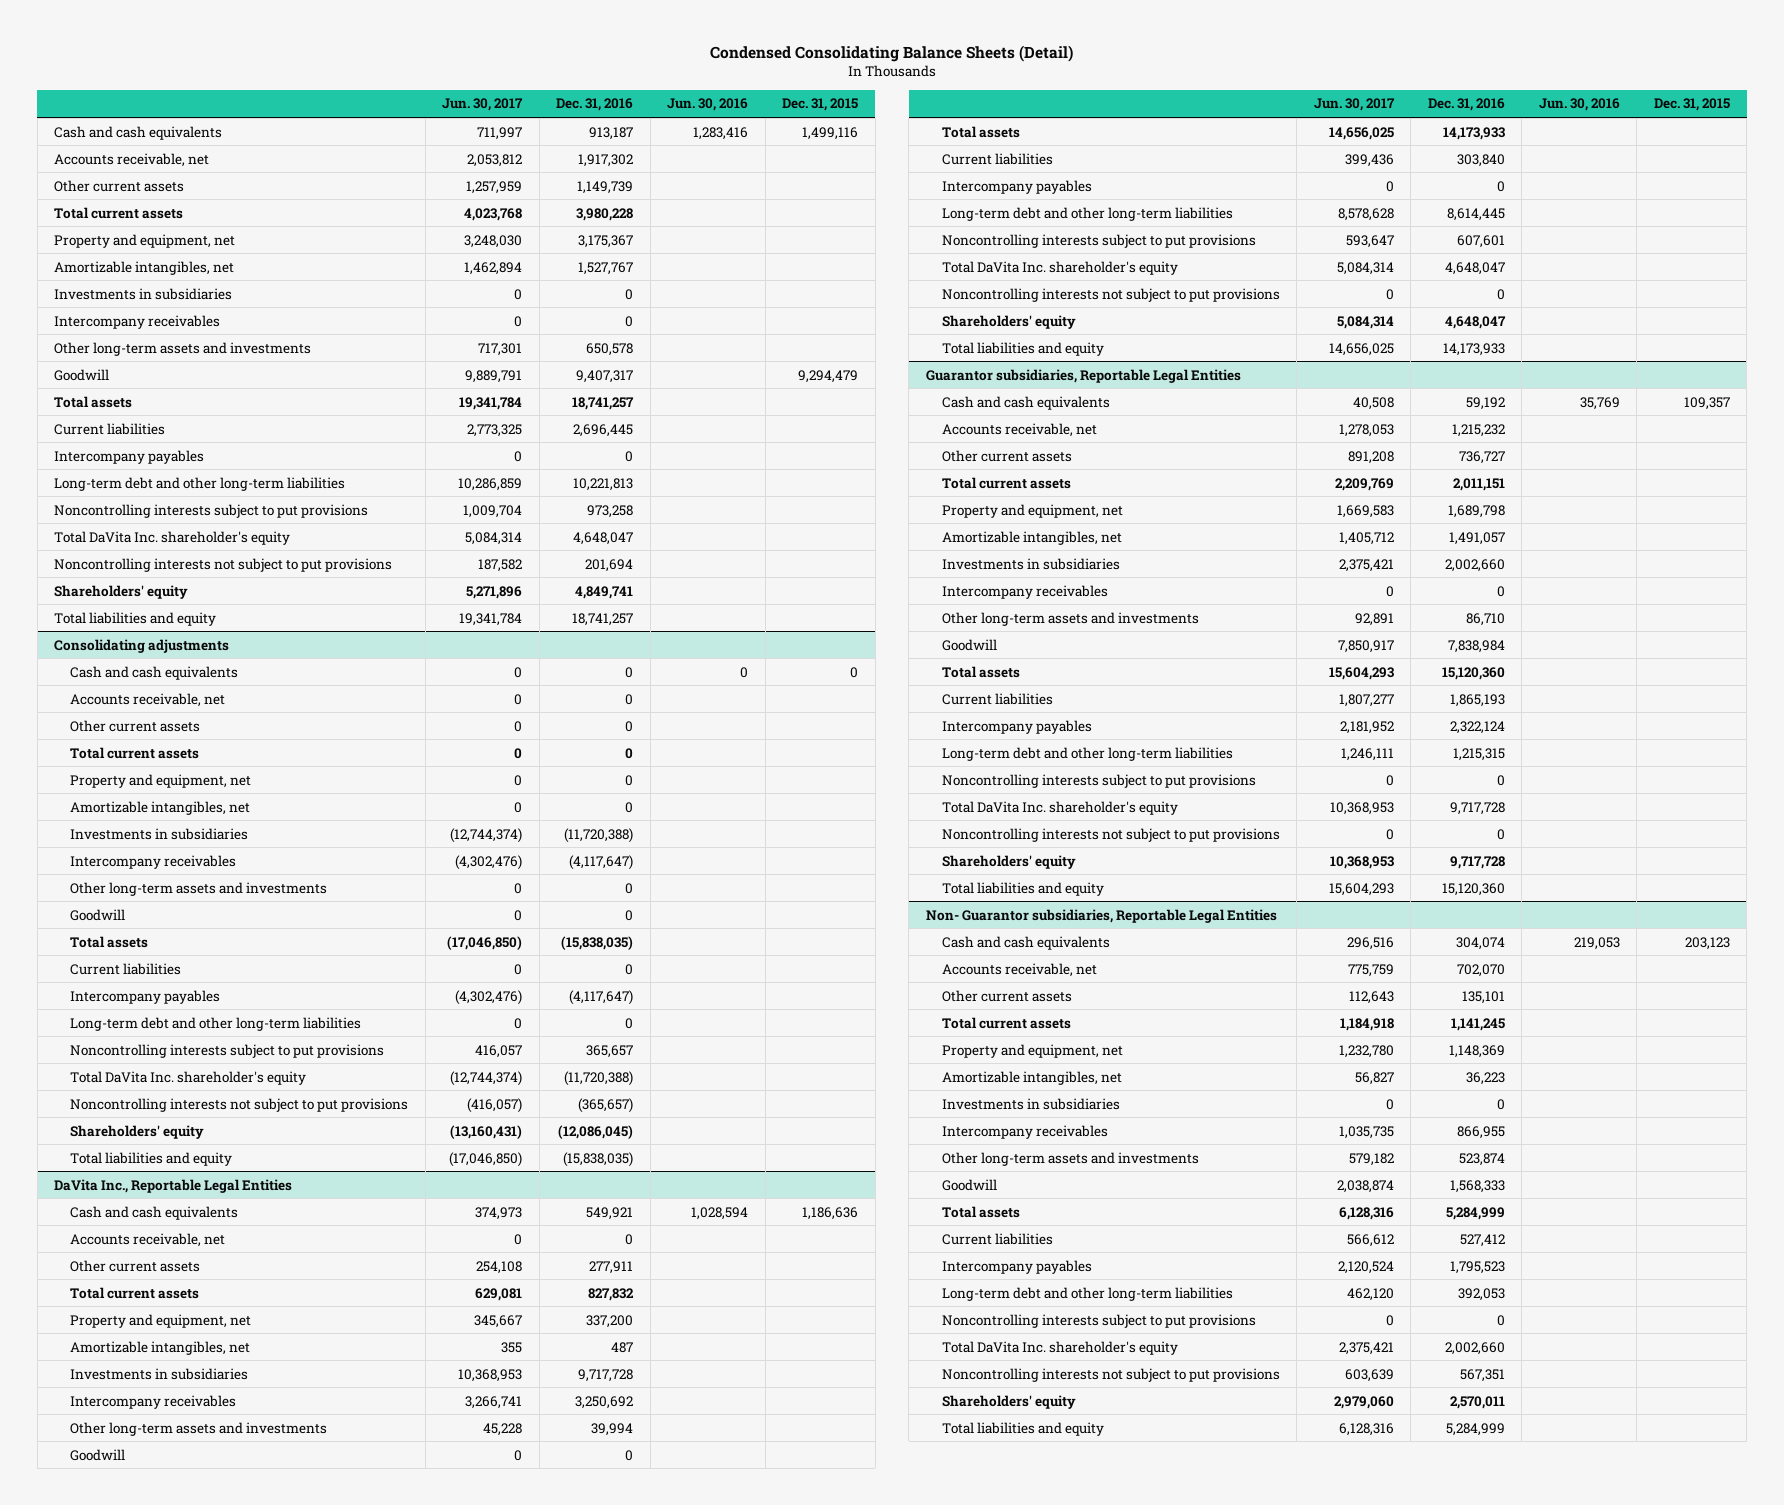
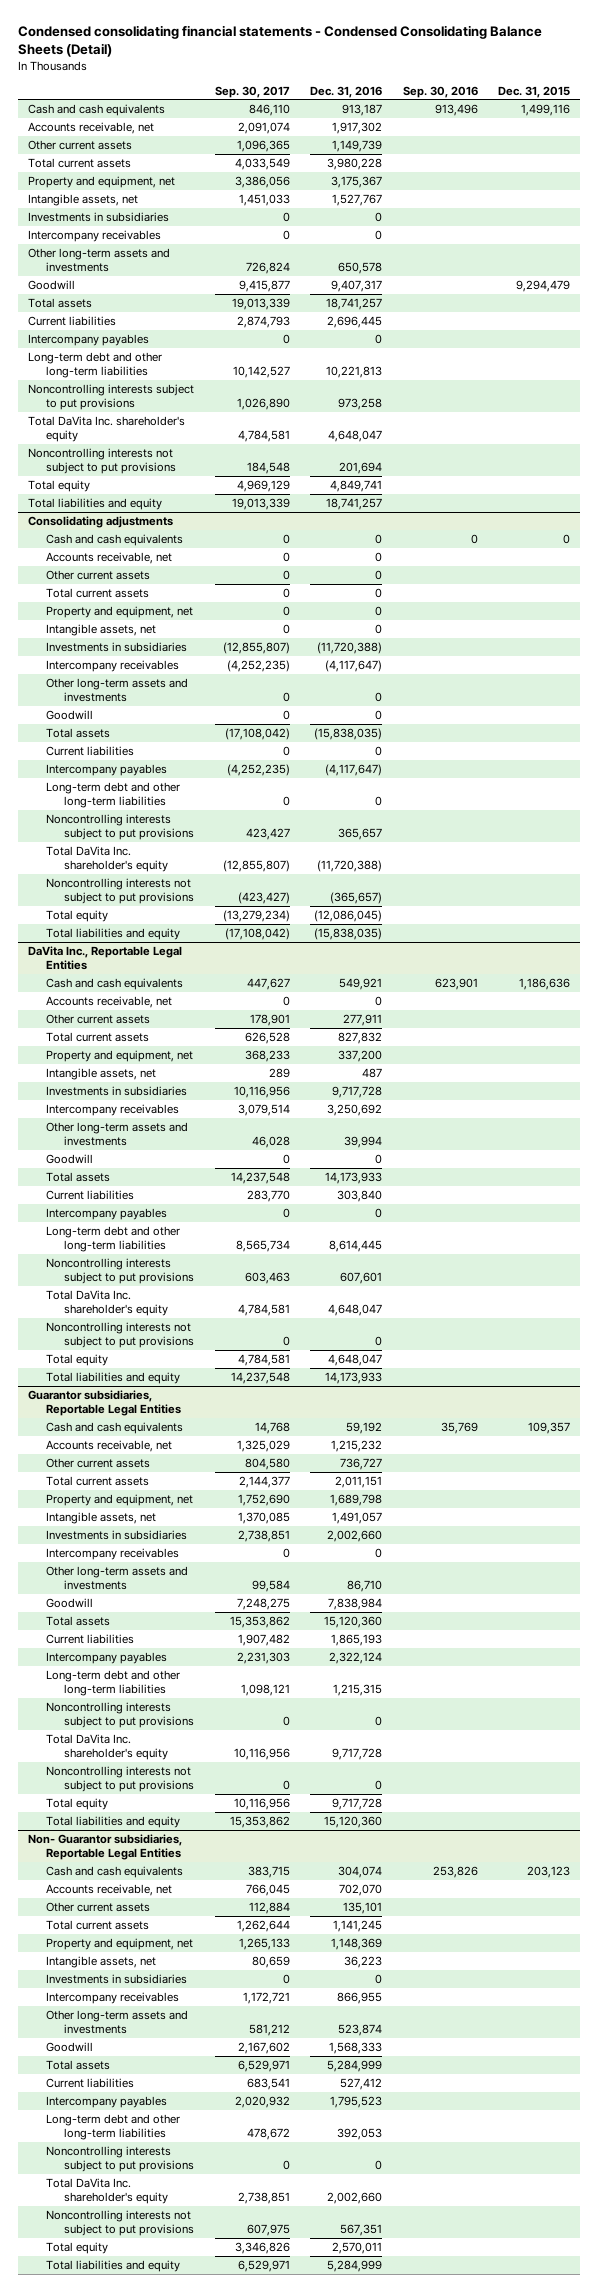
[709,44,1073,62] Condensed Consolidating Balance Sheets (Detail) -> [18,25,543,58] Condensed consolidating financial statements - Condensed Consolidating Balance Sheets (Detail)
[442,98,524,112] Jun. 30, 2017 -> none
[667,98,749,112] Jun. 30, 2016 -> none
none -> [214,85,290,98] Sep. 30, 2017
none -> [402,85,478,98] Sep. 30, 2016
[54,260,235,275] Amortizable intangibles, net -> [28,193,139,206] Intangible assets, net
[54,584,189,599] Shareholders' equity -> [28,479,91,492] Total equity
[70,800,251,815] Amortizable intangibles, net -> [46,623,157,636] Intangible assets, net
[70,1124,205,1139] Shareholders' equity -> [46,909,109,922] Total equity
[70,1340,251,1355] Amortizable intangibles, net -> [46,1067,157,1080] Intangible assets, net
[941,314,1076,329] Shareholders' equity -> [46,1353,109,1366] Total equity
[941,530,1122,545] Amortizable intangibles, net -> [46,1511,157,1524] Intangible assets, net
[941,854,1076,869] Shareholders' equity -> [46,1797,109,1810] Total equity
[941,1070,1122,1085] Amortizable intangibles, net -> [46,1955,157,1968] Intangible assets, net
[941,1394,1076,1409] Shareholders' equity -> [46,2241,109,2254] Total equity

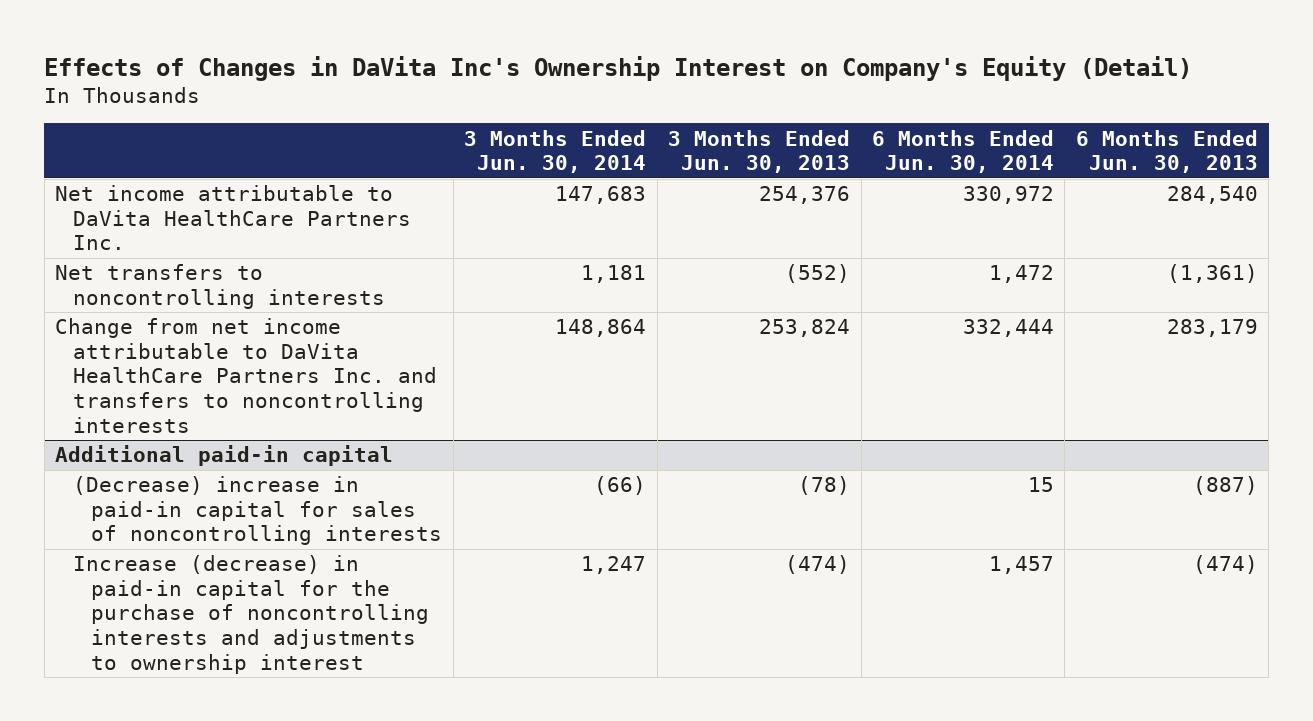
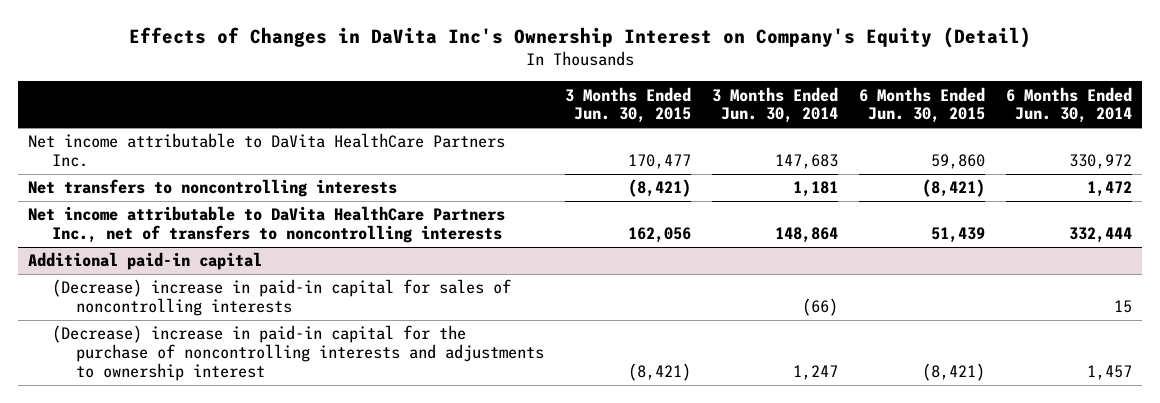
[668,129,851,174] 3 Months Ended Jun. 30, 2013 -> none
[1075,129,1258,174] 6 Months Ended Jun. 30, 2013 -> none
none -> [565,86,692,124] 3 Months Ended Jun. 30, 2015
none -> [858,86,985,124] 6 Months Ended Jun. 30, 2015
[55,318,438,433] Change from net income attributable to DaVita HealthCare Partners Inc. and transfers to noncontrolling interests -> [27,206,505,244] Net income attributable to DaVita HealthCare Partners Inc., net of transfers to noncontrolling interests
[73,555,430,674] Increase (decrease) in paid-in capital for the purchase of noncontrolling interests and adjustments to ownership interest -> [52,325,545,381] (Decrease) increase in paid-in capital for the purchase of noncontrolling interests and adjustments to ownership interest

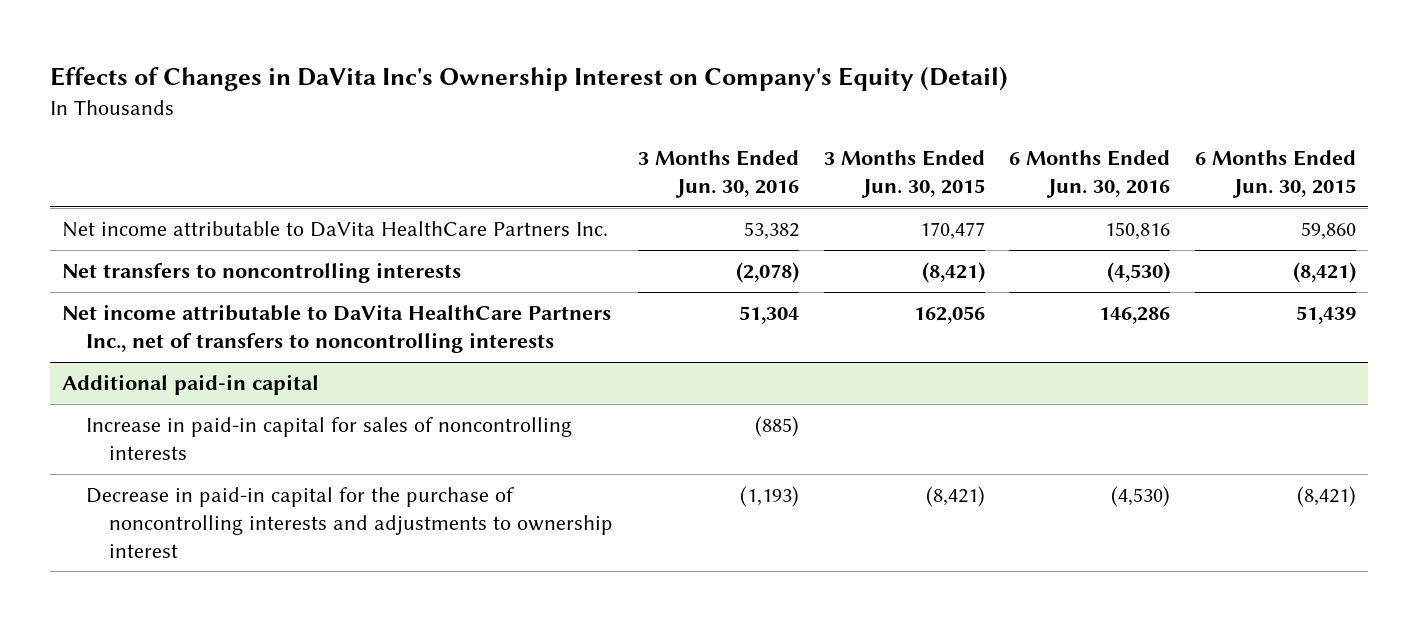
[712,86,839,124] 3 Months Ended Jun. 30, 2014 -> none
[1005,86,1132,124] 6 Months Ended Jun. 30, 2014 -> none
none -> [638,150,800,198] 3 Months Ended Jun. 30, 2016
none -> [1009,150,1171,198] 6 Months Ended Jun. 30, 2016
[52,279,512,317] (Decrease) increase in paid-in capital for sales of noncontrolling interests -> [85,417,572,460] Increase in paid-in capital for sales of noncontrolling interests
[52,325,545,381] (Decrease) increase in paid-in capital for the purchase of noncontrolling interests and adjustments to ownership interest -> [85,487,614,558] Decrease in paid-in capital for the purchase of noncontrolling interests and adjustments to ownership interest

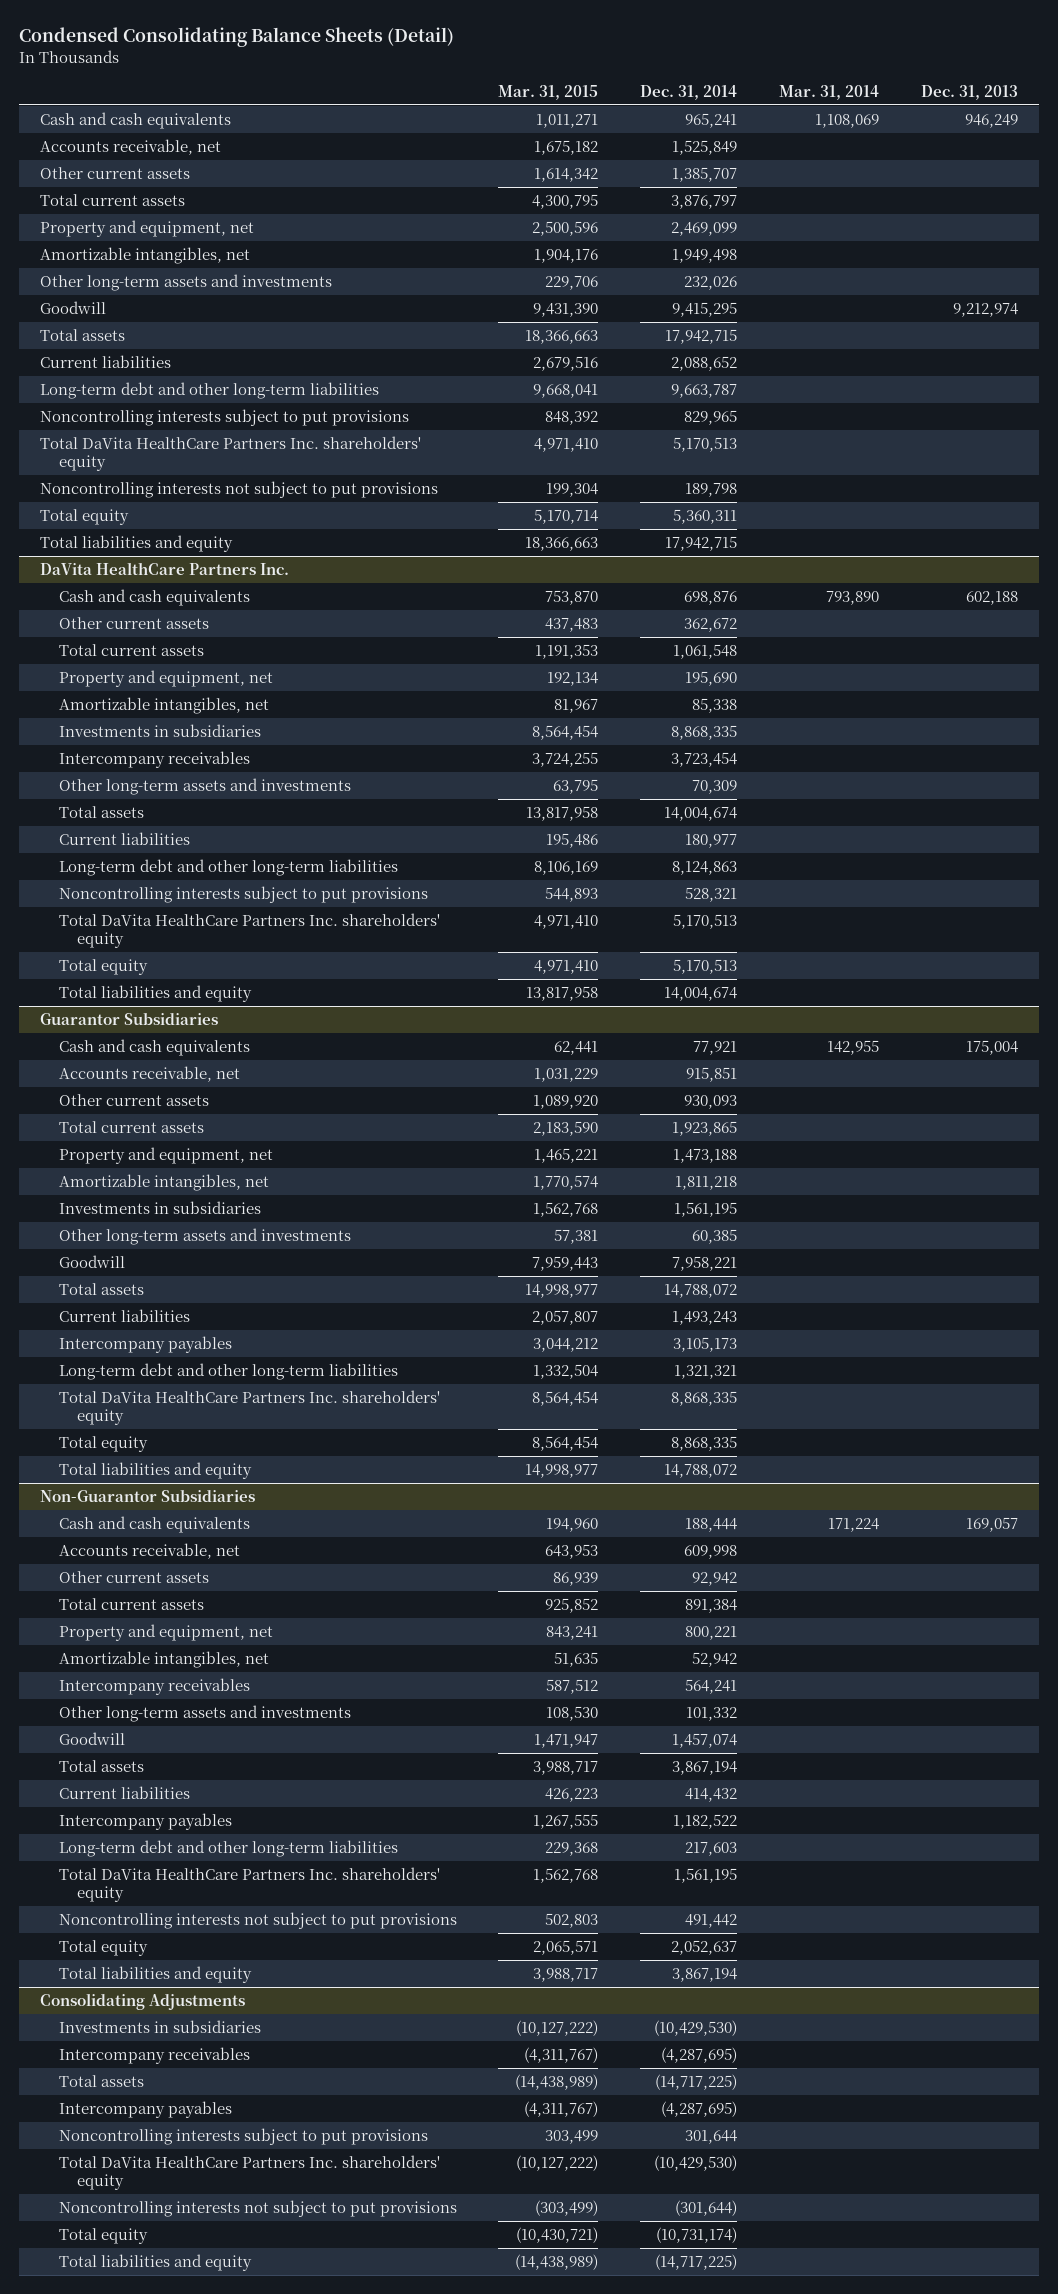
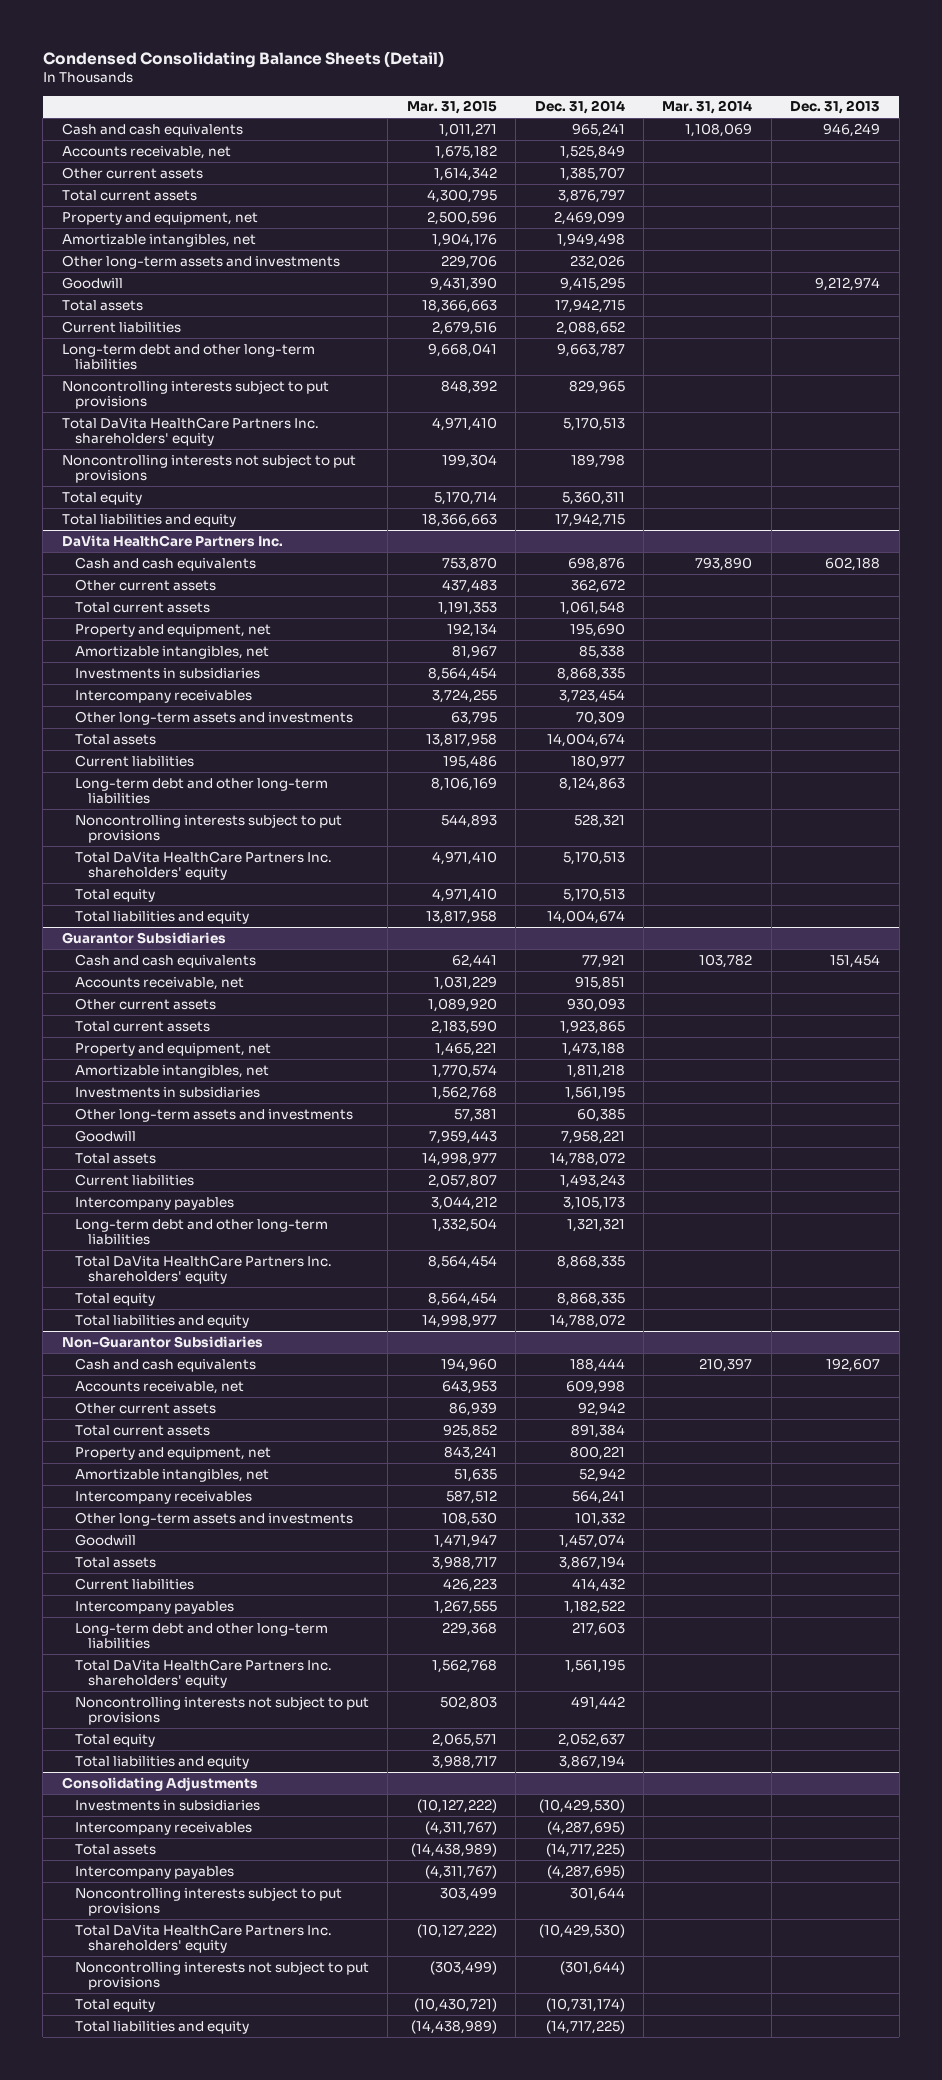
[827,1040,880,1056] 142,955 -> [699,953,753,968] 103,782
[966,1040,1019,1056] 175,004 -> [830,953,881,968] 151,454
[828,1518,880,1533] 171,224 -> [699,1357,753,1372] 210,397
[966,1517,1019,1533] 169,057 -> [826,1357,881,1372] 192,607

